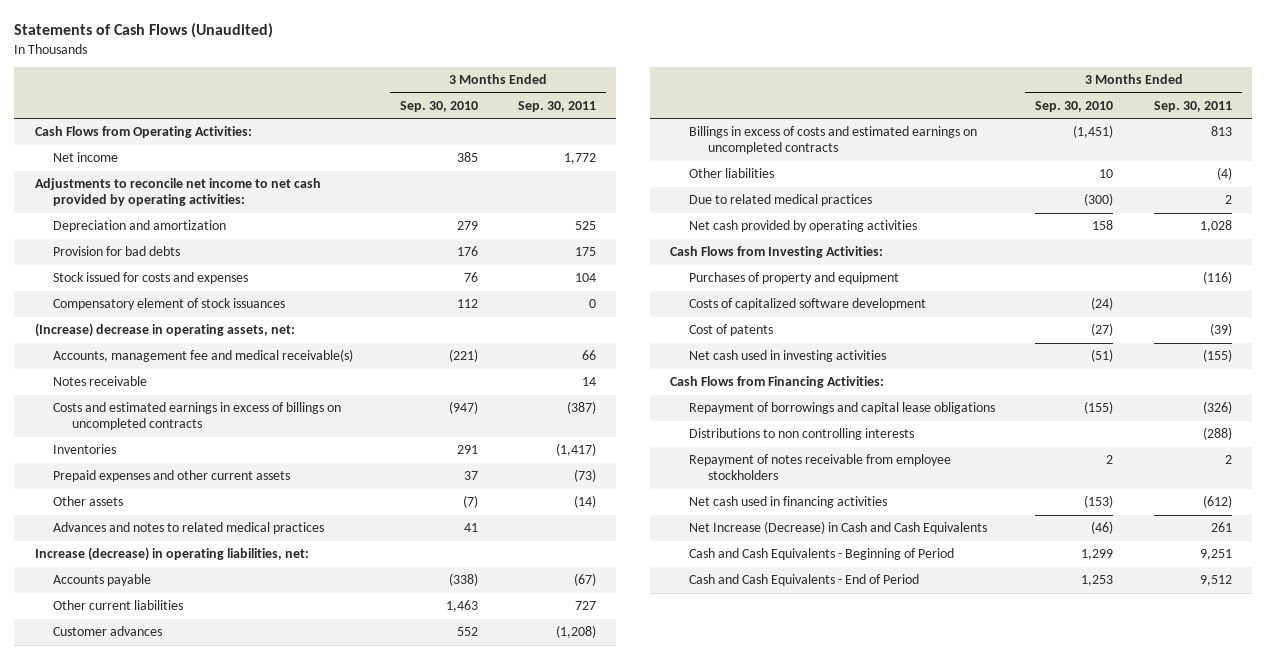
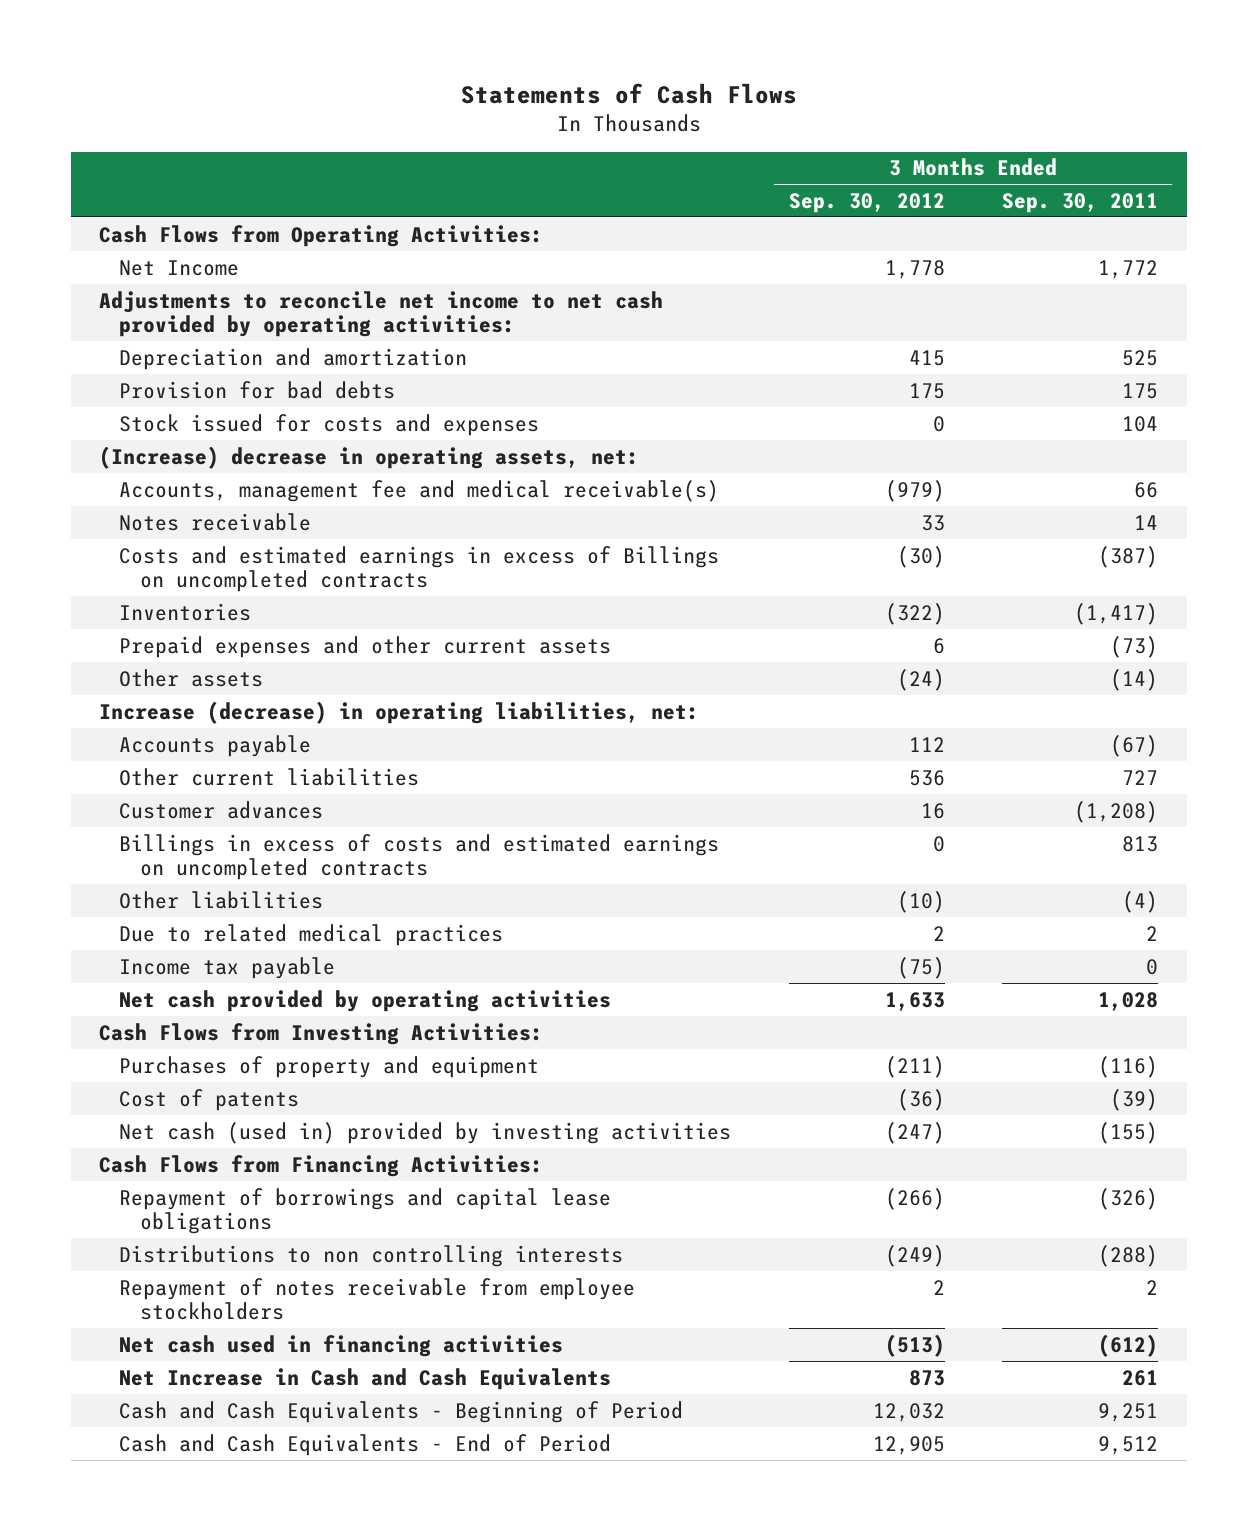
[14,23,274,39] Statements of Cash Flows (Unaudited) -> [460,82,797,104] Statements of Cash Flows
[399,100,478,112] Sep. 30, 2010 -> none
none -> [788,192,945,213] Sep. 30, 2012
[53,152,119,163] Net income -> [119,259,240,276] Net Income
[53,298,286,311] Compensatory element of stock issuances -> none
[53,402,342,431] Costs and estimated earnings in excess of billings on uncompleted contracts -> [119,545,720,592] Costs and estimated earnings in excess of Billings on uncompleted contracts
[53,522,325,535] Advances and notes to related medical practices -> none
none -> [119,956,336,979] Income tax payable
[689,298,927,311] Costs of capitalized software development -> none
[689,350,887,363] Net cash used in investing activities -> [119,1121,732,1144] Net cash (used in) provided by investing activities
[689,521,988,535] Net Increase (Decrease) in Cash and Cash Equivalents -> [119,1367,612,1390] Net Increase in Cash and Cash Equivalents

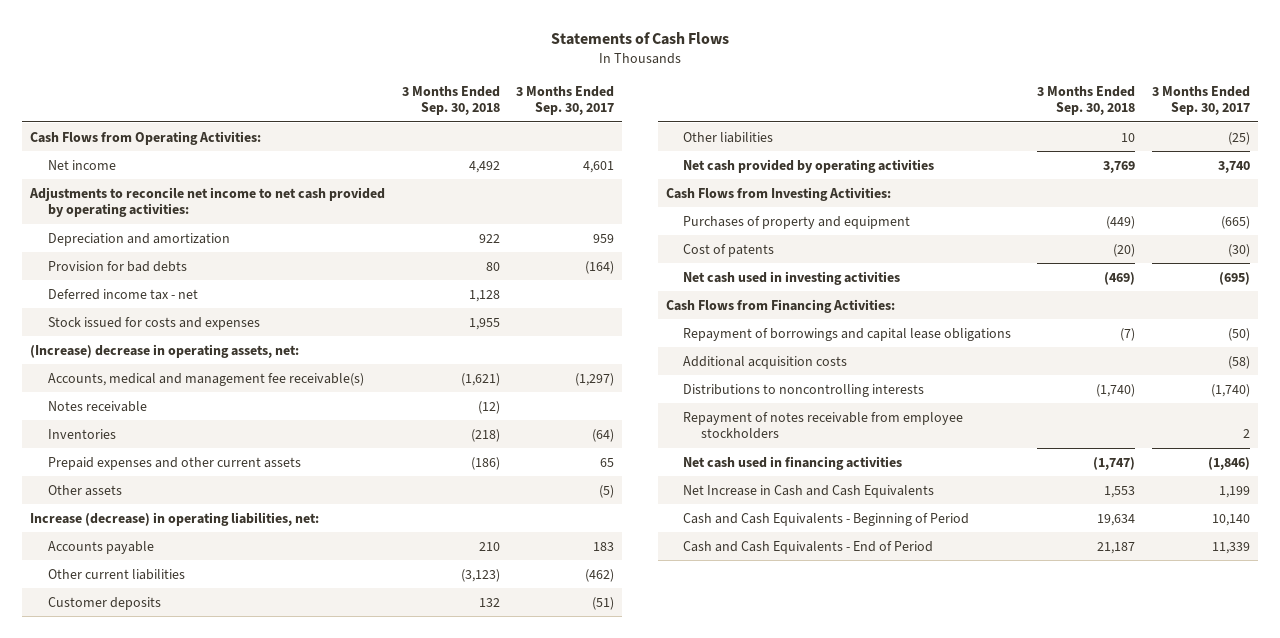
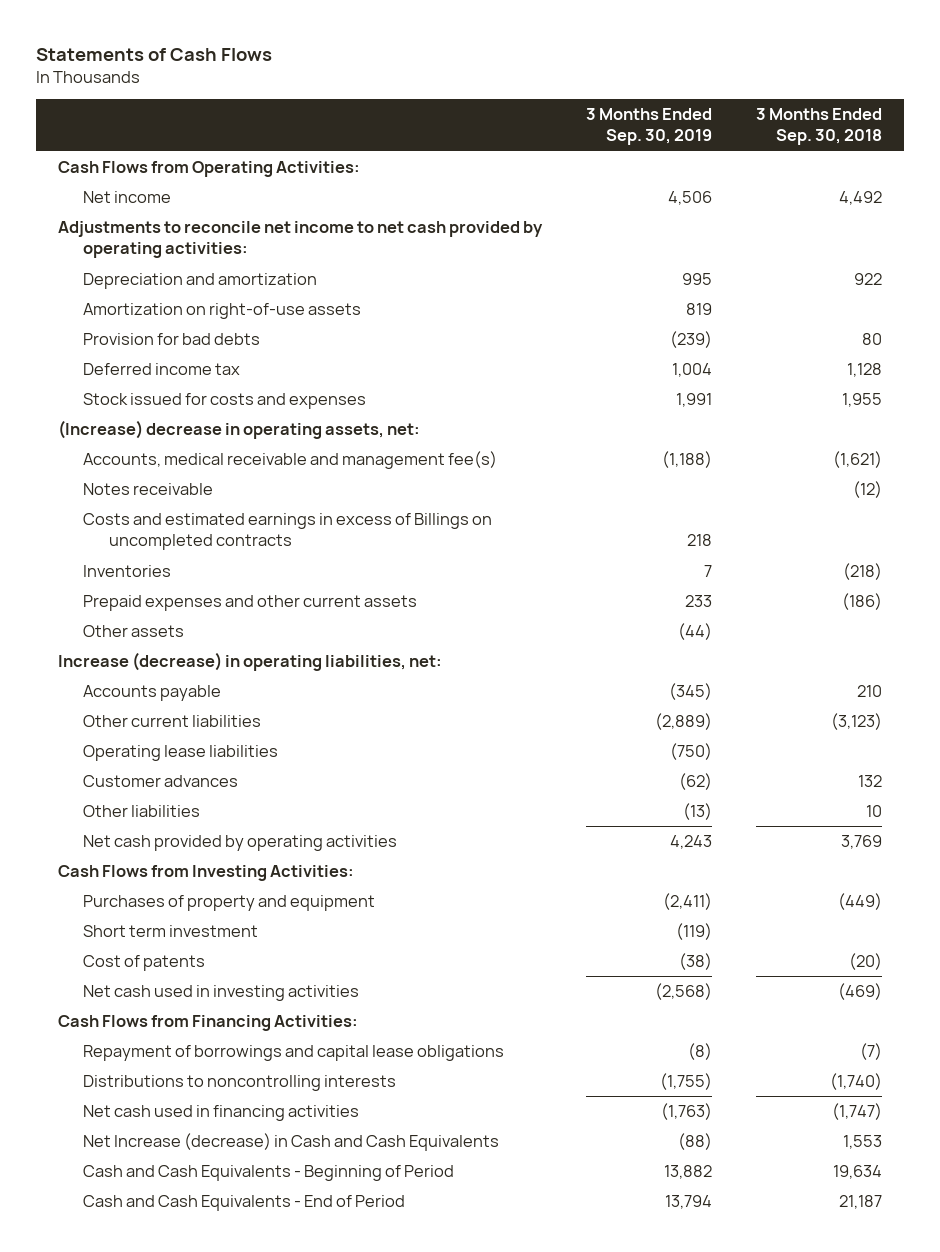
[516,85,615,116] 3 Months Ended Sep. 30, 2017 -> none
none -> [585,108,712,146] 3 Months Ended Sep. 30, 2019
none -> [83,303,362,320] Amortization on right-of-use assets
[47,288,198,300] Deferred income tax - net -> [83,363,241,376] Deferred income tax
[47,372,364,386] Accounts, medical and management fee receivable(s) -> [83,451,498,470] Accounts, medical receivable and management fee(s)
none -> [83,513,493,551] Costs and estimated earnings in excess of Billings on uncompleted contracts
none -> [83,745,279,762] Operating lease liabilities
[47,596,161,610] Customer deposits -> [83,775,239,788] Customer advances
none -> [83,925,259,938] Short term investment
[683,355,848,369] Additional acquisition costs -> none
[683,411,964,440] Repayment of notes receivable from employee stockholders -> none
[683,484,935,498] Net Increase in Cash and Cash Equivalents -> [83,1133,500,1152] Net Increase (decrease) in Cash and Cash Equivalents

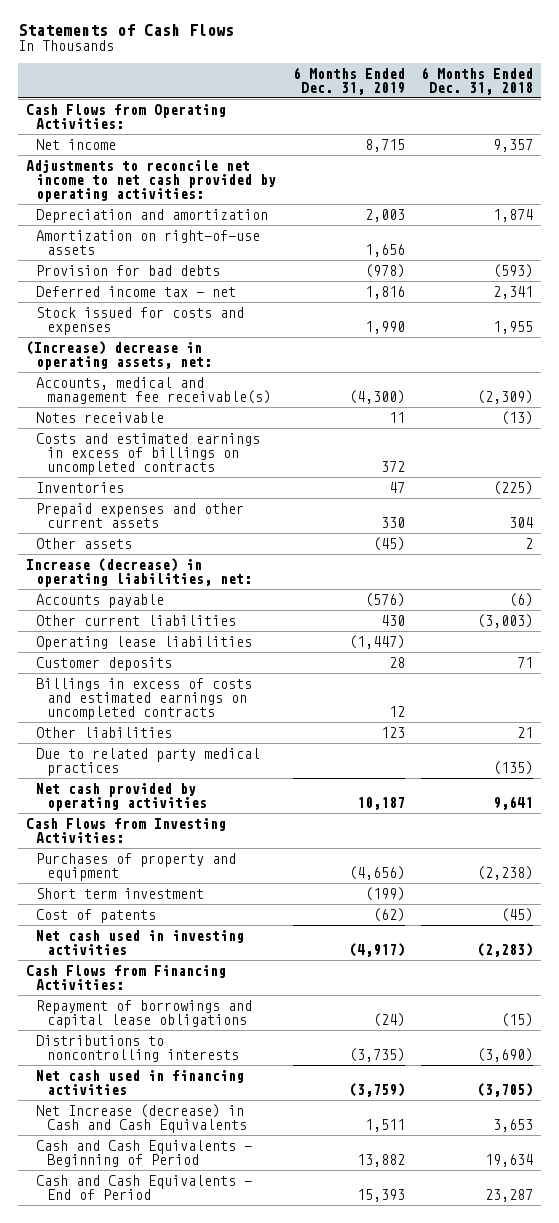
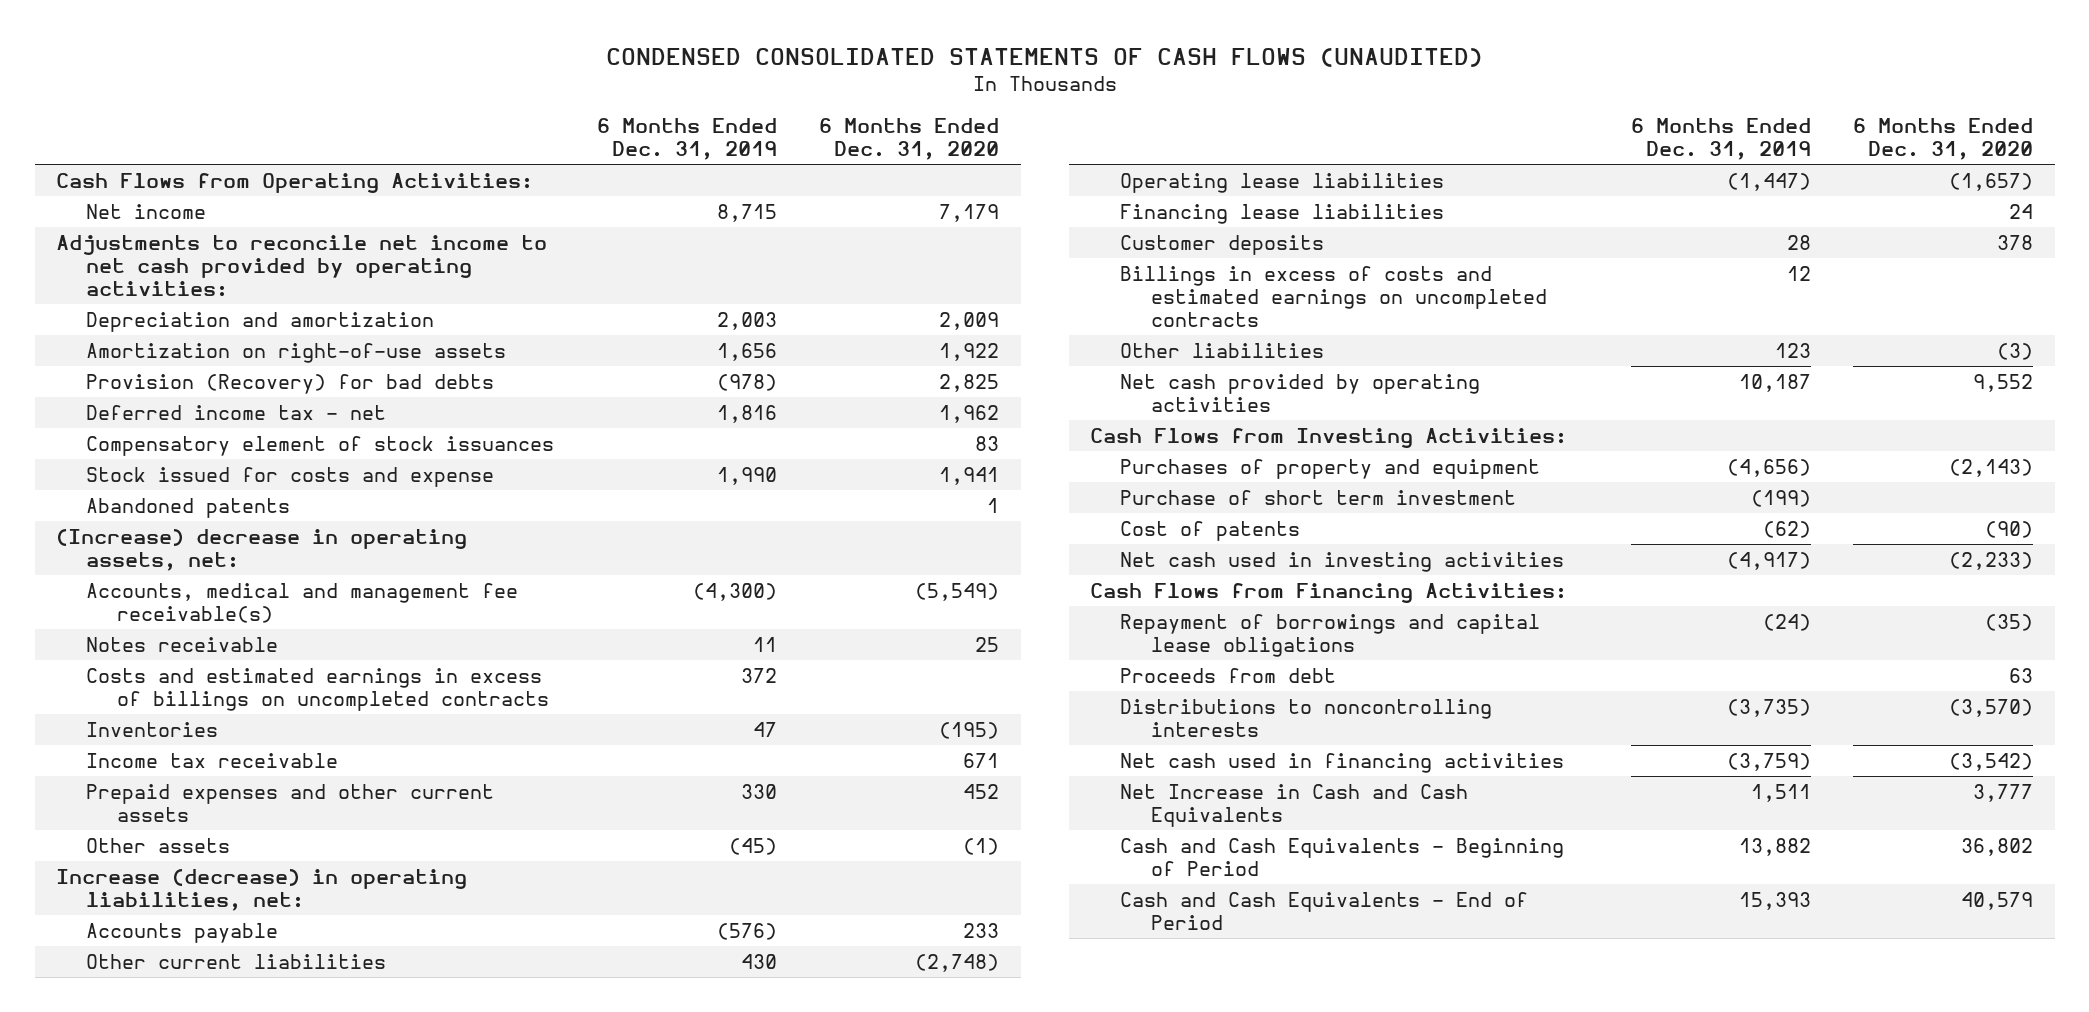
[17,23,234,36] Statements of Cash Flows -> [605,47,1483,67] CONDENSED CONSOLIDATED STATEMENTS OF CASH FLOWS (UNAUDITED)
[420,66,533,95] 6 Months Ended Dec. 31, 2018 -> none
none -> [819,117,1000,161] 6 Months Ended Dec. 31, 2020
[36,264,221,276] Provision for bad debts -> [86,373,495,394] Provision (Recovery) for bad debts
none -> [86,435,555,456] Compensatory element of stock issuances
[36,306,245,335] Stock issued for costs and expenses -> [86,466,495,487] Stock issued for costs and expense
none -> [86,497,291,518] Abandoned patents
none -> [86,752,339,768] Income tax receivable
none -> [1120,203,1445,224] Financing lease liabilities
[36,747,261,776] Due to related party medical practices -> none
[36,887,205,899] Short term investment -> [1120,489,1517,505] Purchase of short term investment
none -> [1120,667,1337,683] Proceeds from debt
[36,1103,247,1133] Net Increase (decrease) in Cash and Cash Equivalents -> [1120,783,1469,828] Net Increase in Cash and Cash Equivalents

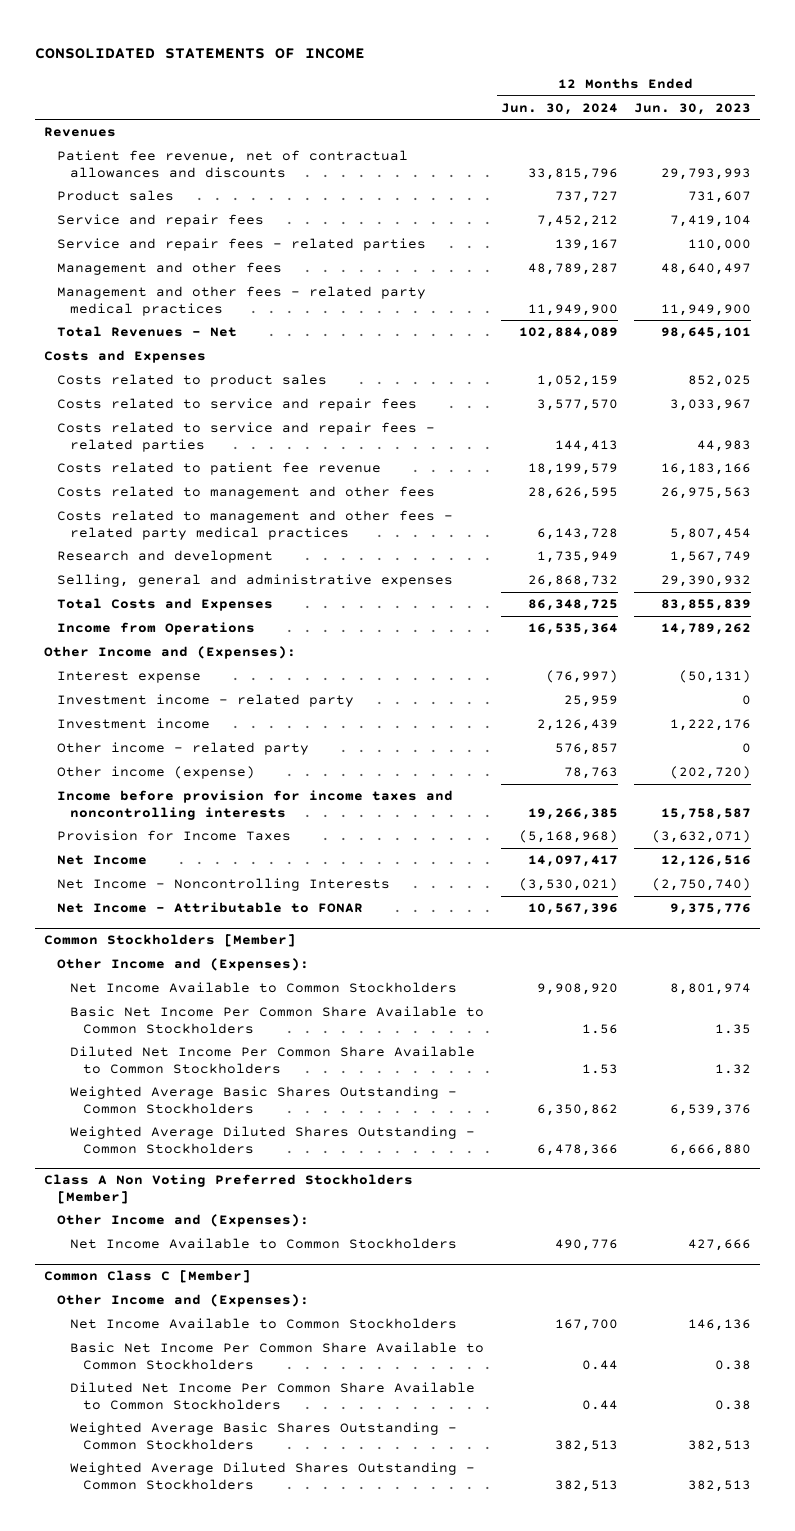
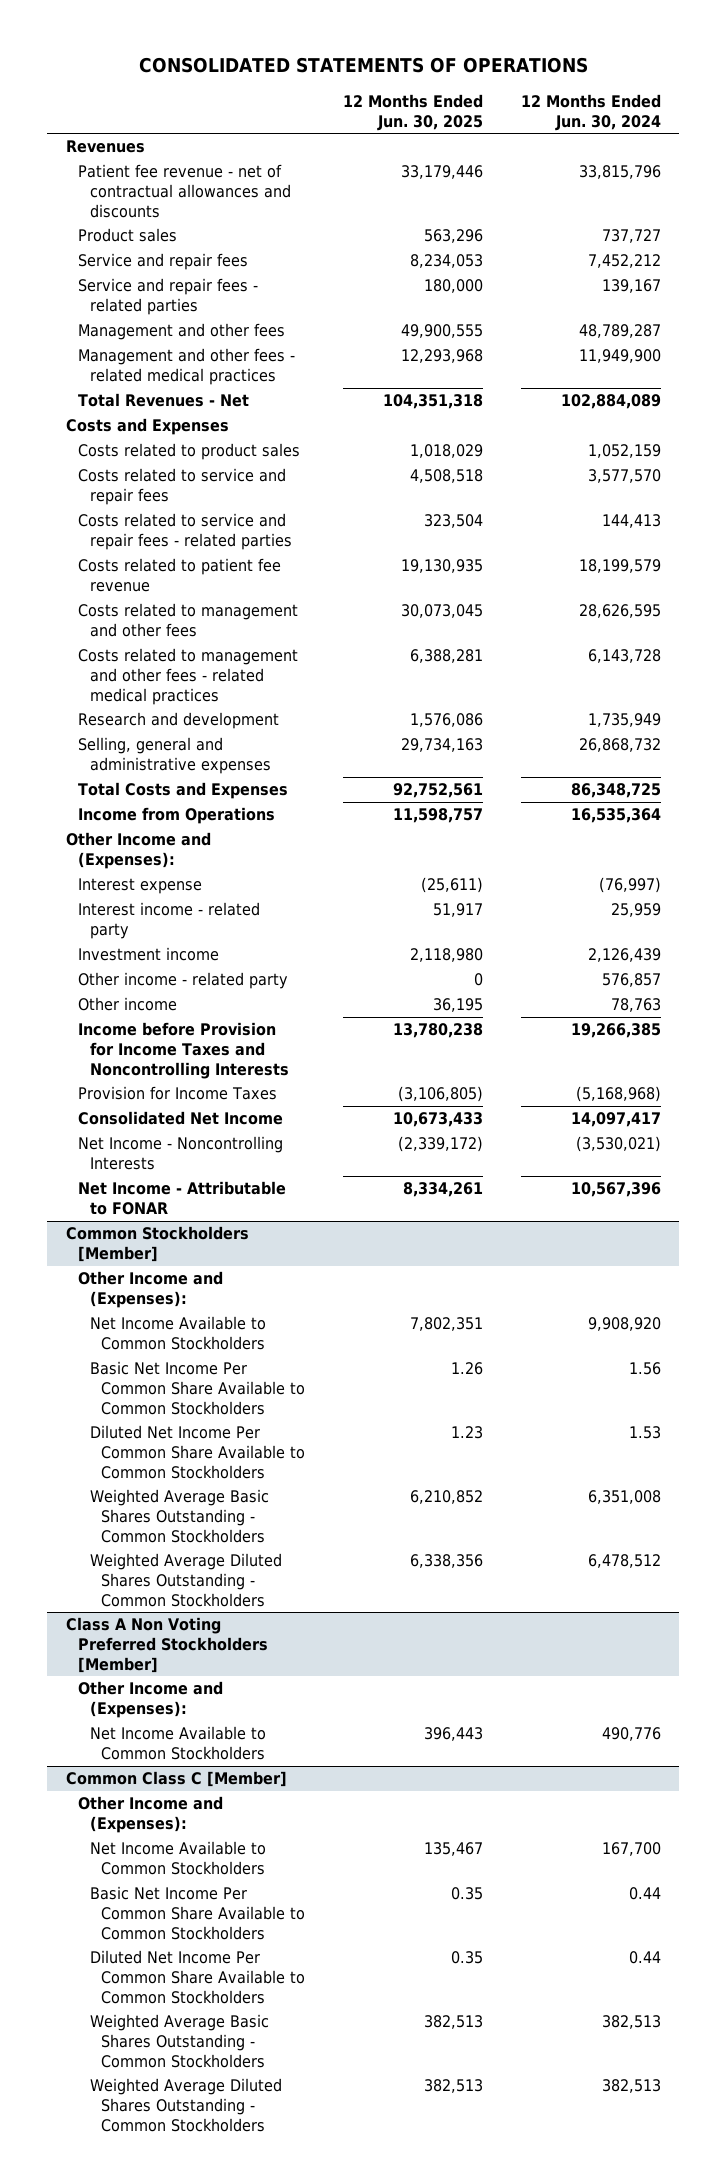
[35,47,366,59] CONSOLIDATED STATEMENTS OF INCOME -> [139,57,589,74] CONSOLIDATED STATEMENTS OF OPERATIONS
[634,102,752,115] Jun. 30, 2023 -> none
none -> [342,94,483,131] 12 Months Ended Jun. 30, 2025
[56,149,408,178] Patient fee revenue, net of contractual allowances and discounts -> [77,164,291,218] Patient fee revenue - net of contractual allowances and discounts
[56,285,426,316] Management and other fees - related party medical practices -> [77,348,295,386] Management and other fees - related medical practices
[56,509,453,540] Costs related to management and other fees - related party medical practices -> [77,648,298,705] Costs related to management and other fees - related medical practices
[56,693,354,707] Investment income - related party -> [77,902,260,940] Interest income - related party
[56,765,255,779] Other income (expense) -> [77,997,177,1012] Other income
[56,789,453,820] Income before provision for income taxes and noncontrolling interests -> [77,1022,289,1079] Income before Provision for Income Taxes and Noncontrolling Interests
[56,854,147,865] Net Income -> [77,1111,283,1126] Consolidated Net Income
[536,1103,618,1116] 6,350,862 -> [587,1490,661,1505] 6,351,008
[536,1143,618,1156] 6,478,366 -> [587,1554,661,1569] 6,478,512

